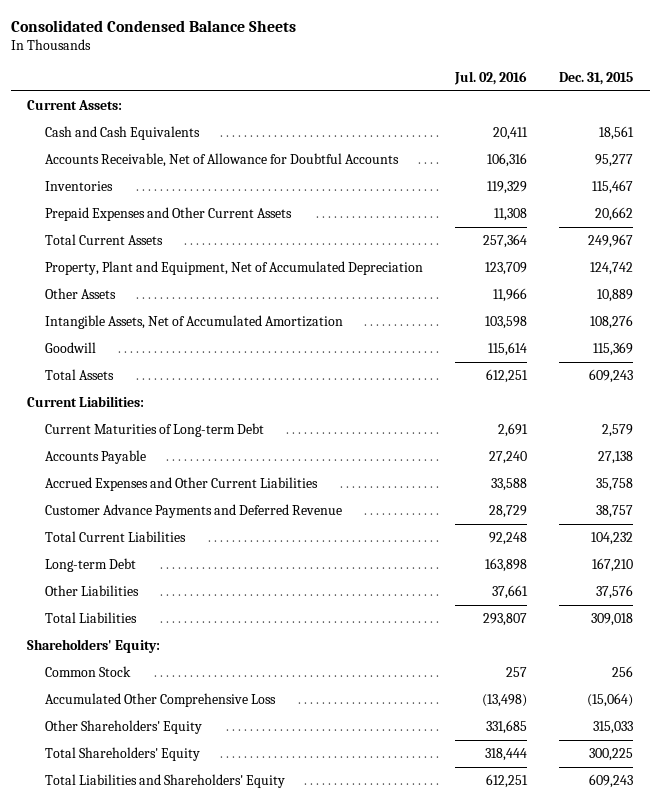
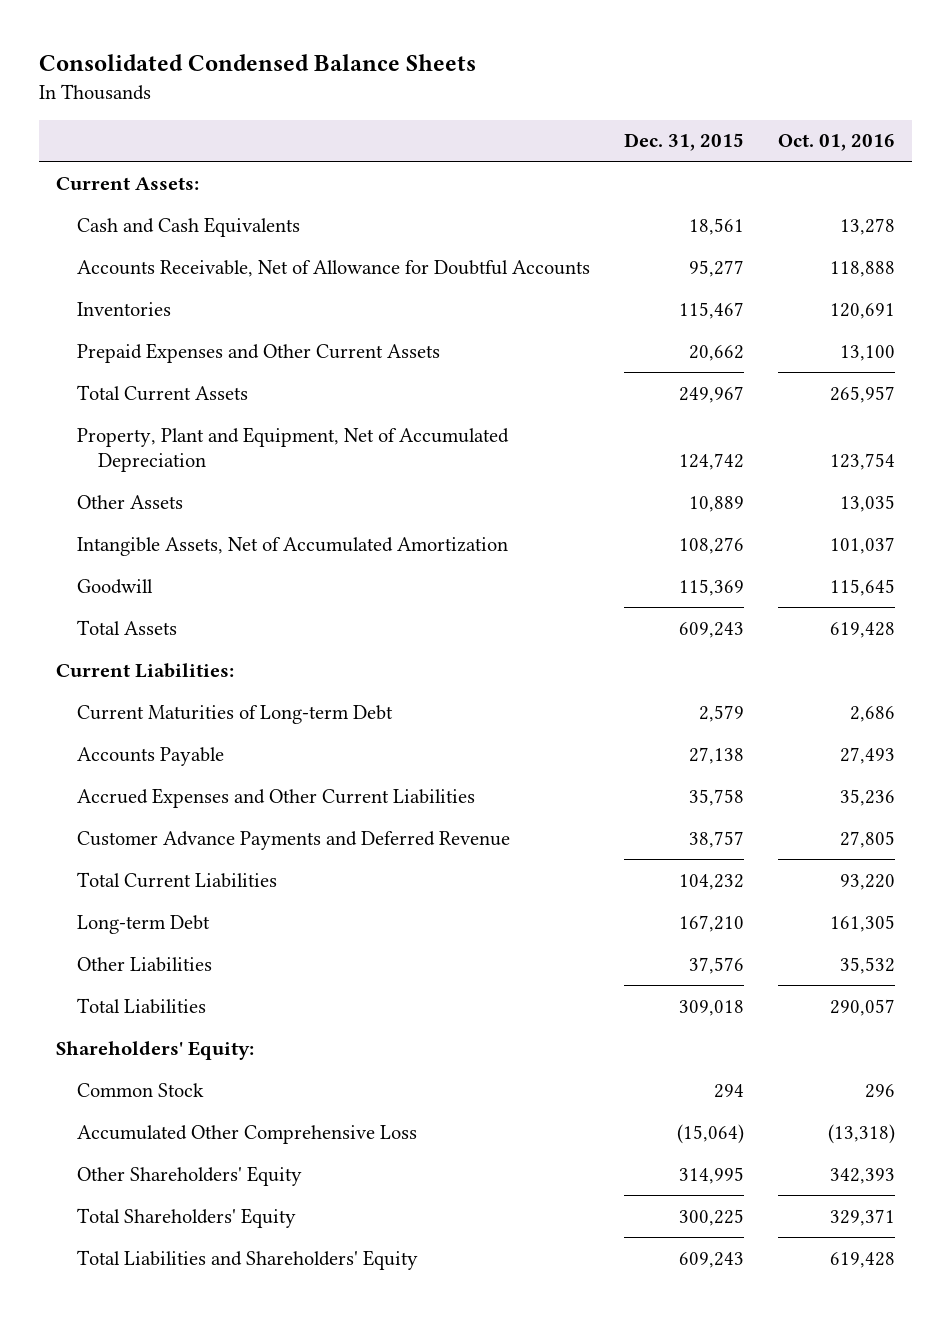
[453,70,527,85] Jul. 02, 2016 -> none
none -> [778,134,896,152] Oct. 01, 2016
[612,666,634,678] 256 -> [714,1083,745,1098] 294
[593,721,634,735] 315,033 -> [679,1166,745,1184] 314,995

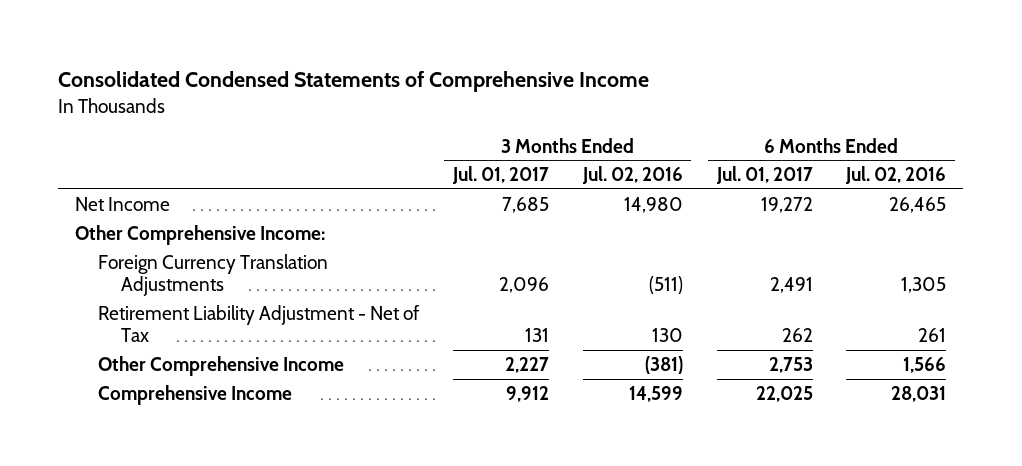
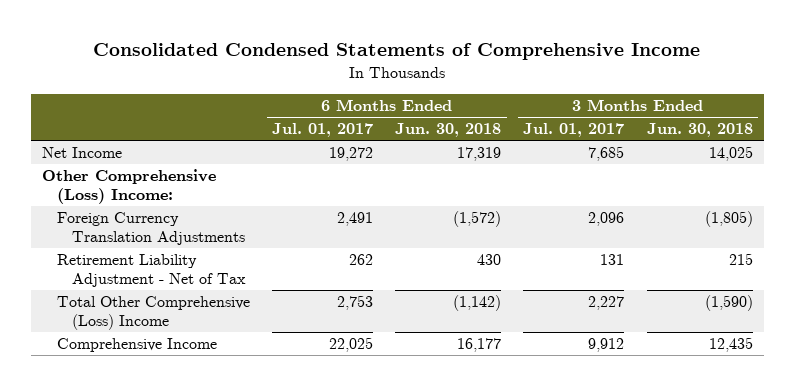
[581,166,683,185] Jul. 02, 2016 -> none
[845,166,947,185] Jul. 02, 2016 -> none
none -> [395,123,502,138] Jun. 30, 2018
none -> [646,123,753,138] Jun. 30, 2018
[75,224,326,245] Other Comprehensive Income: -> [42,169,217,205] Other Comprehensive (Loss) Income:
[97,355,344,376] Other Comprehensive Income -> [57,296,251,331] Total Other Comprehensive (Loss) Income

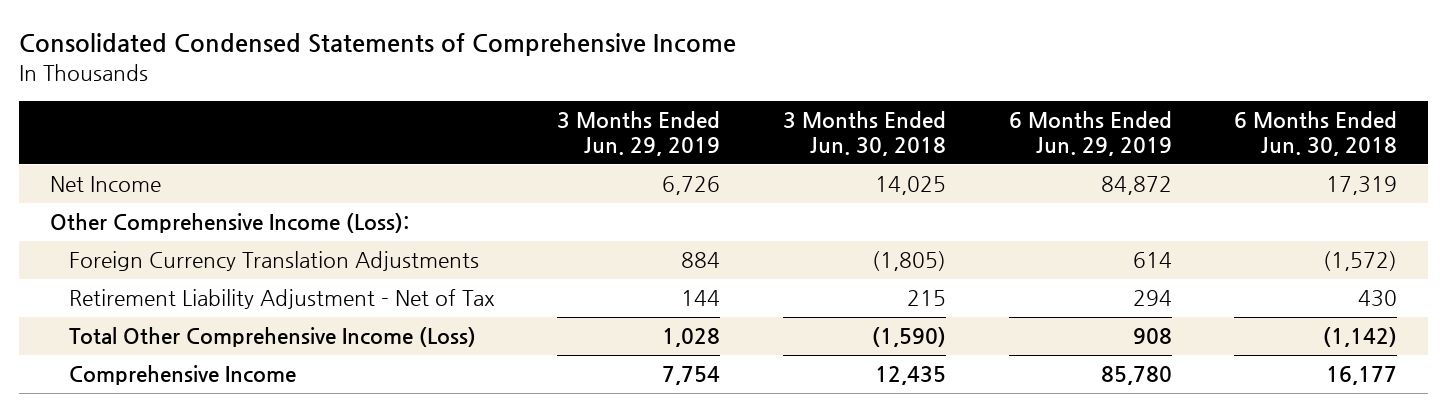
[272,123,374,138] Jul. 01, 2017 -> none
[523,123,625,138] Jul. 01, 2017 -> none
none -> [557,110,721,157] 3 Months Ended Jun. 29, 2019
none -> [1008,110,1172,157] 6 Months Ended Jun. 29, 2019
[42,169,217,205] Other Comprehensive (Loss) Income: -> [49,213,409,234] Other Comprehensive Income (Loss):
[57,296,251,331] Total Other Comprehensive (Loss) Income -> [69,327,477,348] Total Other Comprehensive Income (Loss)

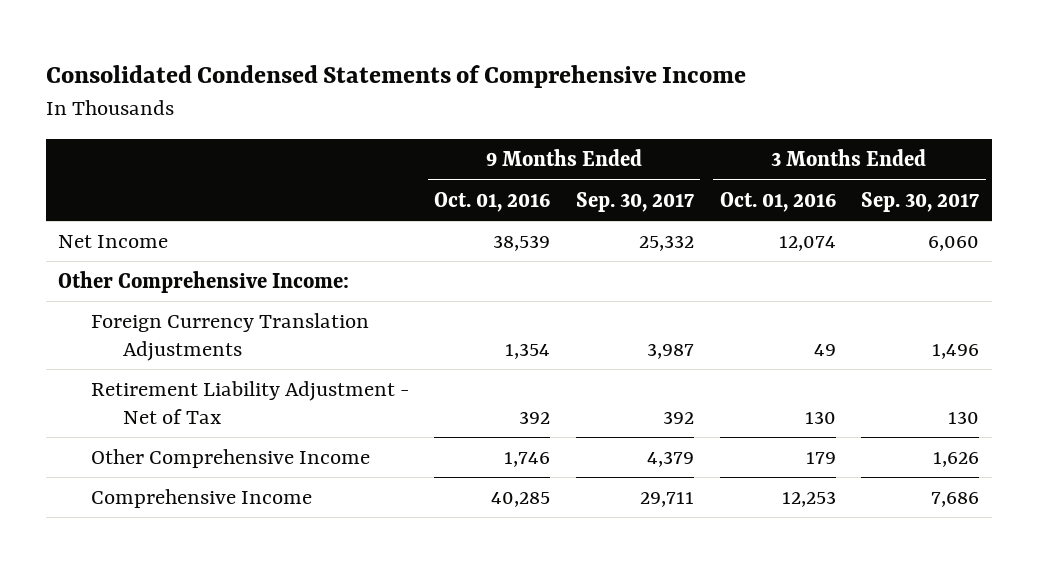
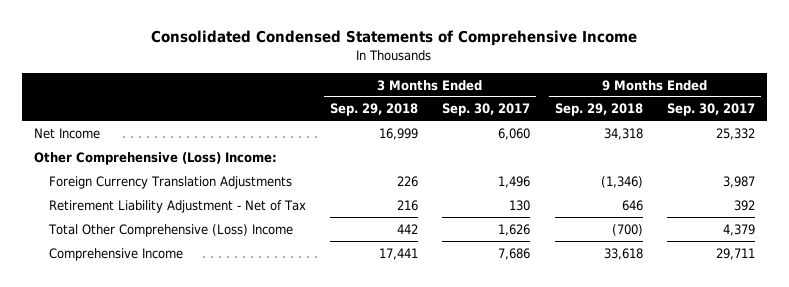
[434,191,551,212] Oct. 01, 2016 -> none
[719,191,836,212] Oct. 01, 2016 -> none
none -> [330,103,419,117] Sep. 29, 2018
none -> [554,103,643,117] Sep. 29, 2018
[58,271,350,294] Other Comprehensive Income: -> [33,151,277,165] Other Comprehensive (Loss) Income:
[90,449,370,469] Other Comprehensive Income -> [47,223,293,237] Total Other Comprehensive (Loss) Income

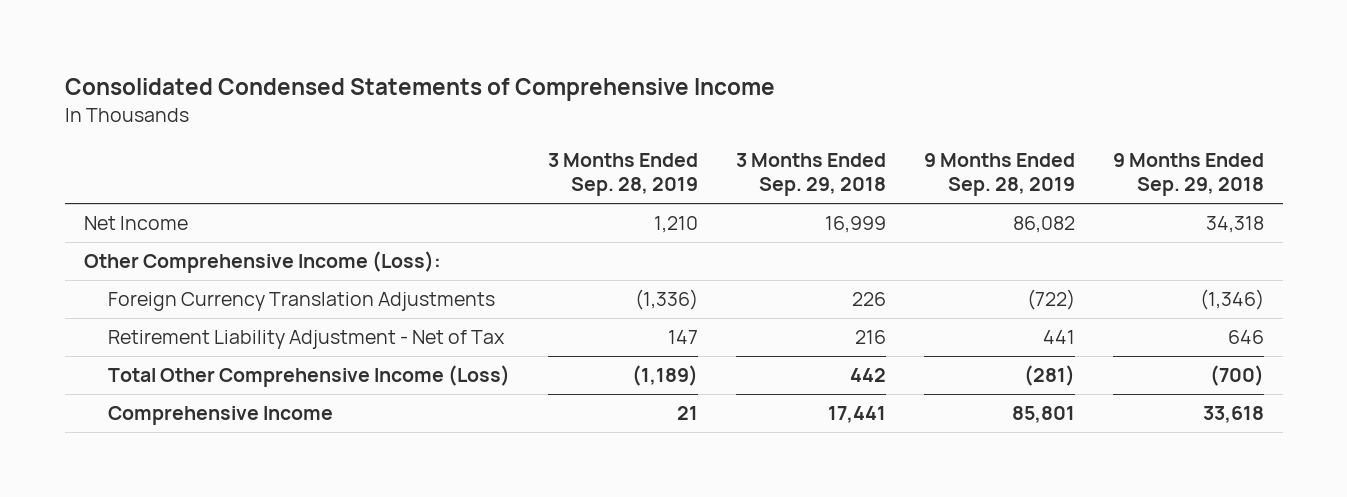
[442,103,531,117] Sep. 30, 2017 -> none
[666,103,755,117] Sep. 30, 2017 -> none
none -> [548,153,699,197] 3 Months Ended Sep. 28, 2019
none -> [923,153,1075,197] 9 Months Ended Sep. 28, 2019
[33,151,277,165] Other Comprehensive (Loss) Income: -> [83,251,441,274] Other Comprehensive Income (Loss):
[47,223,293,237] Total Other Comprehensive (Loss) Income -> [108,365,511,388] Total Other Comprehensive Income (Loss)

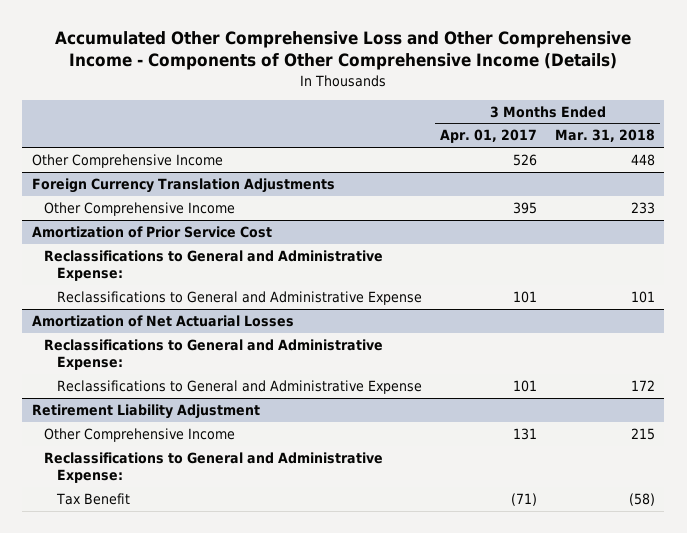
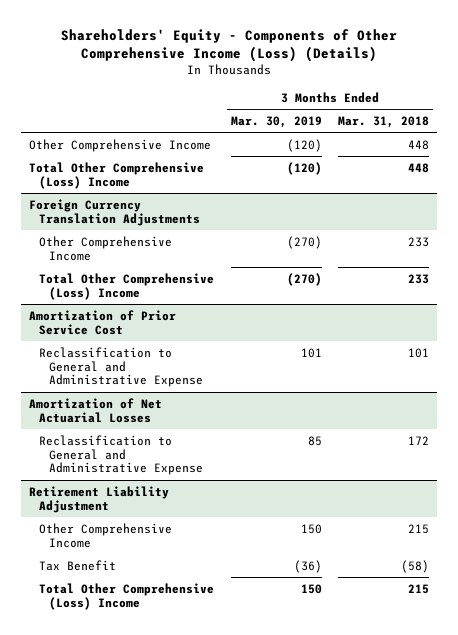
[55,31,632,71] Accumulated Other Comprehensive Loss and Other Comprehensive Income - Components of Other Comprehensive Income (Details) -> [61,28,398,63] Shareholders' Equity - Components of Other Comprehensive Income (Loss) (Details)
[439,129,537,144] Apr. 01, 2017 -> none
none -> [230,115,322,128] Mar. 30, 2019
none -> [29,161,205,189] Total Other Comprehensive (Loss) Income
none -> [39,272,215,300] Total Other Comprehensive (Loss) Income
[44,250,384,282] Reclassifications to General and Administrative Expense: -> none
[56,291,422,306] Reclassifications to General and Administrative Expense -> [39,346,204,388] Reclassification to General and Administrative Expense
[44,339,384,371] Reclassifications to General and Administrative Expense: -> none
[56,380,422,395] Reclassifications to General and Administrative Expense -> [39,434,204,476] Reclassification to General and Administrative Expense
[44,452,384,484] Reclassifications to General and Administrative Expense: -> none
none -> [39,582,215,610] Total Other Comprehensive (Loss) Income

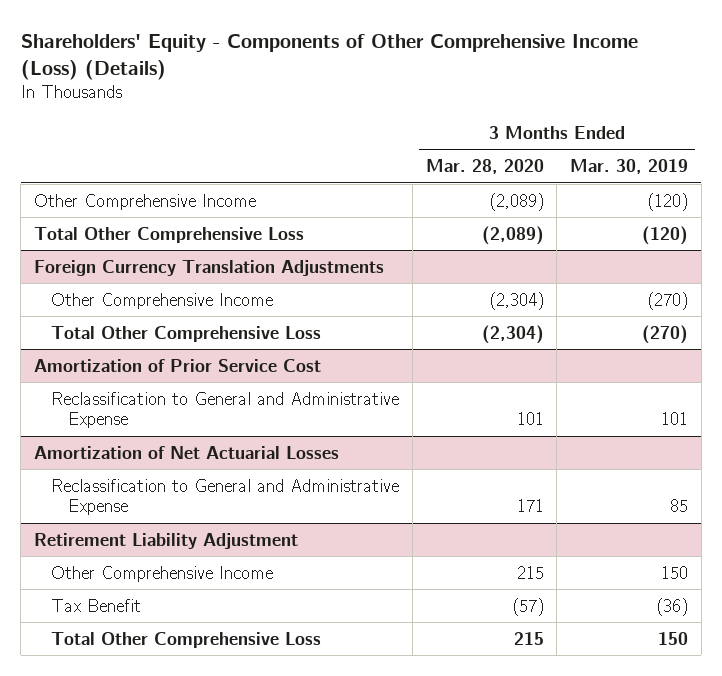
[337,115,429,128] Mar. 31, 2018 -> none
none -> [425,159,544,175] Mar. 28, 2020
[29,161,205,189] Total Other Comprehensive (Loss) Income -> [33,226,304,243] Total Other Comprehensive Loss
[39,272,215,300] Total Other Comprehensive (Loss) Income -> [50,325,321,342] Total Other Comprehensive Loss
[39,582,215,610] Total Other Comprehensive (Loss) Income -> [50,631,321,648] Total Other Comprehensive Loss

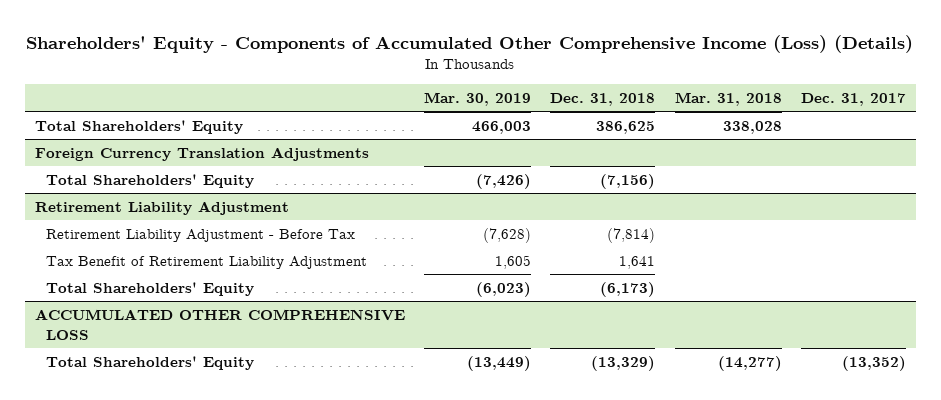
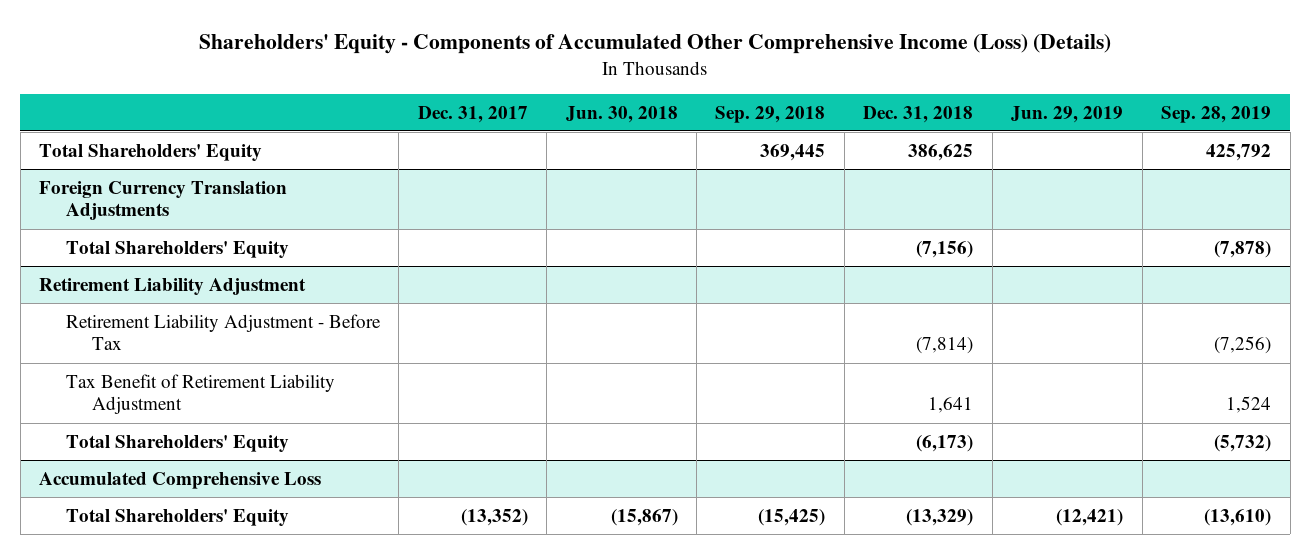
[423,92,531,107] Mar. 30, 2019 -> none
[674,92,782,107] Mar. 31, 2018 -> none
none -> [565,105,678,123] Jun. 30, 2018
none -> [715,105,826,123] Sep. 29, 2018
none -> [1011,105,1124,123] Jun. 29, 2019
none -> [1161,105,1272,123] Sep. 28, 2019
[34,308,405,340] ACCUMULATED OTHER COMPREHENSIVE LOSS -> [39,471,322,489] Accumulated Comprehensive Loss

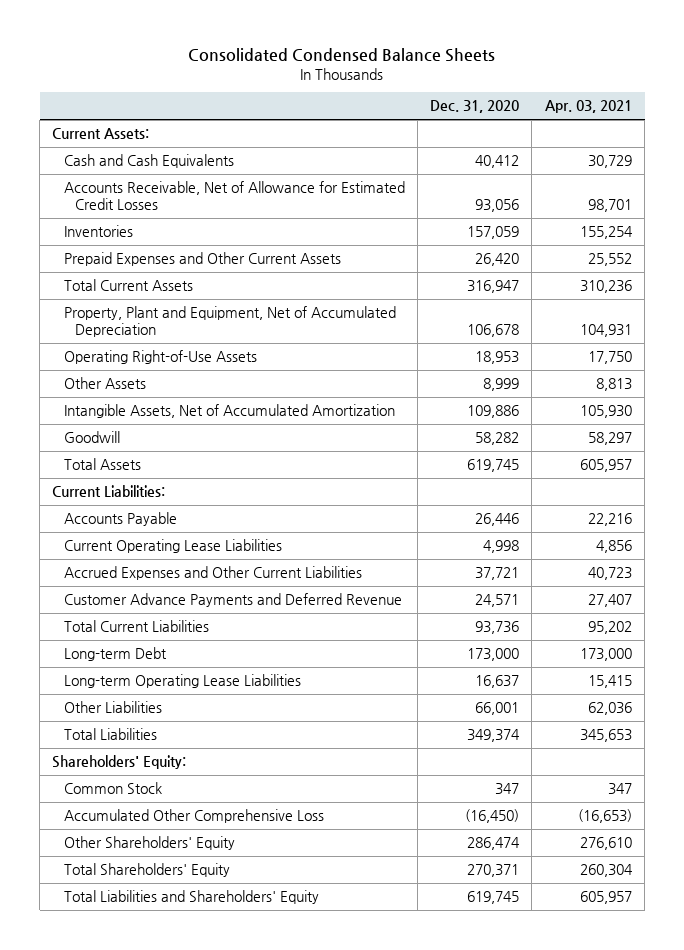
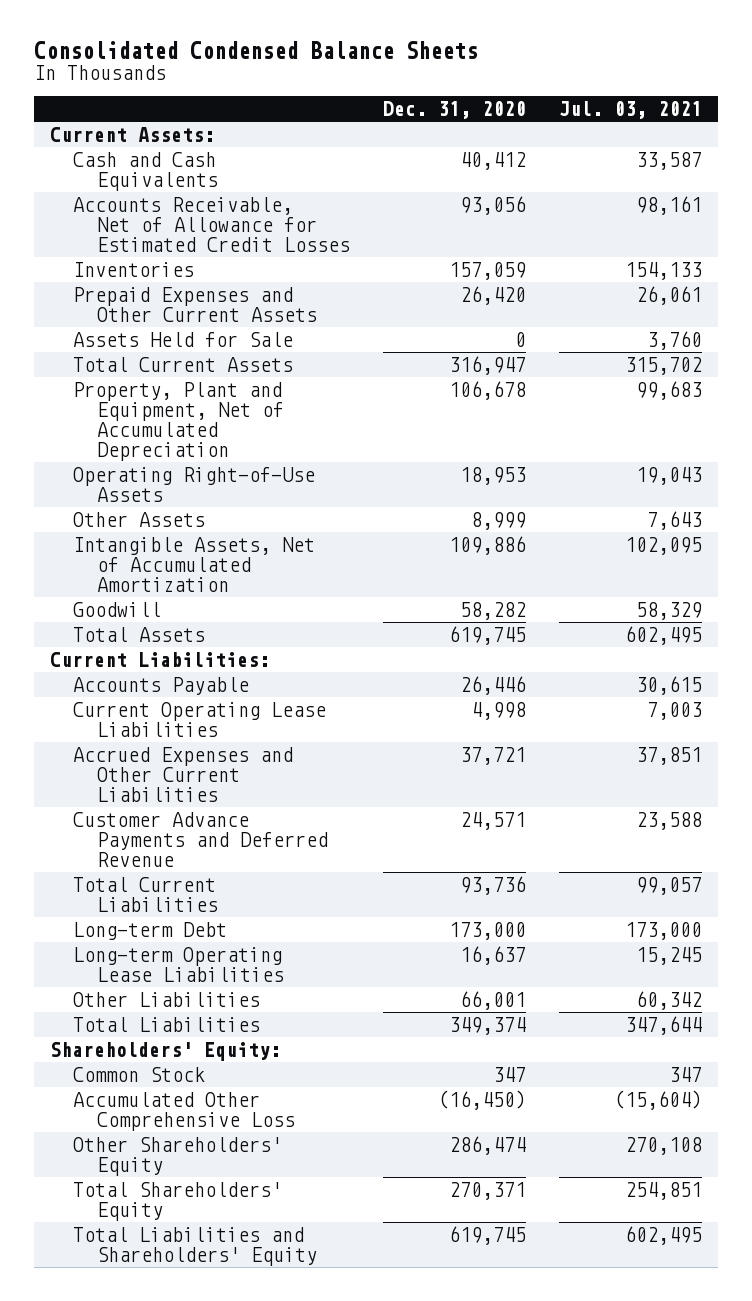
[544,100,632,114] Apr. 03, 2021 -> none
none -> [558,101,702,120] Jul. 03, 2021
none -> [73,331,294,347] Assets Held for Sale

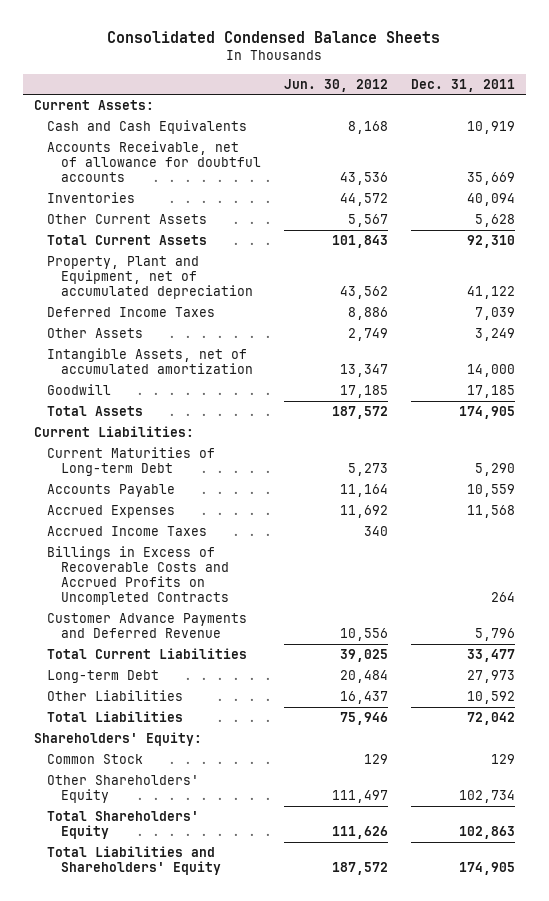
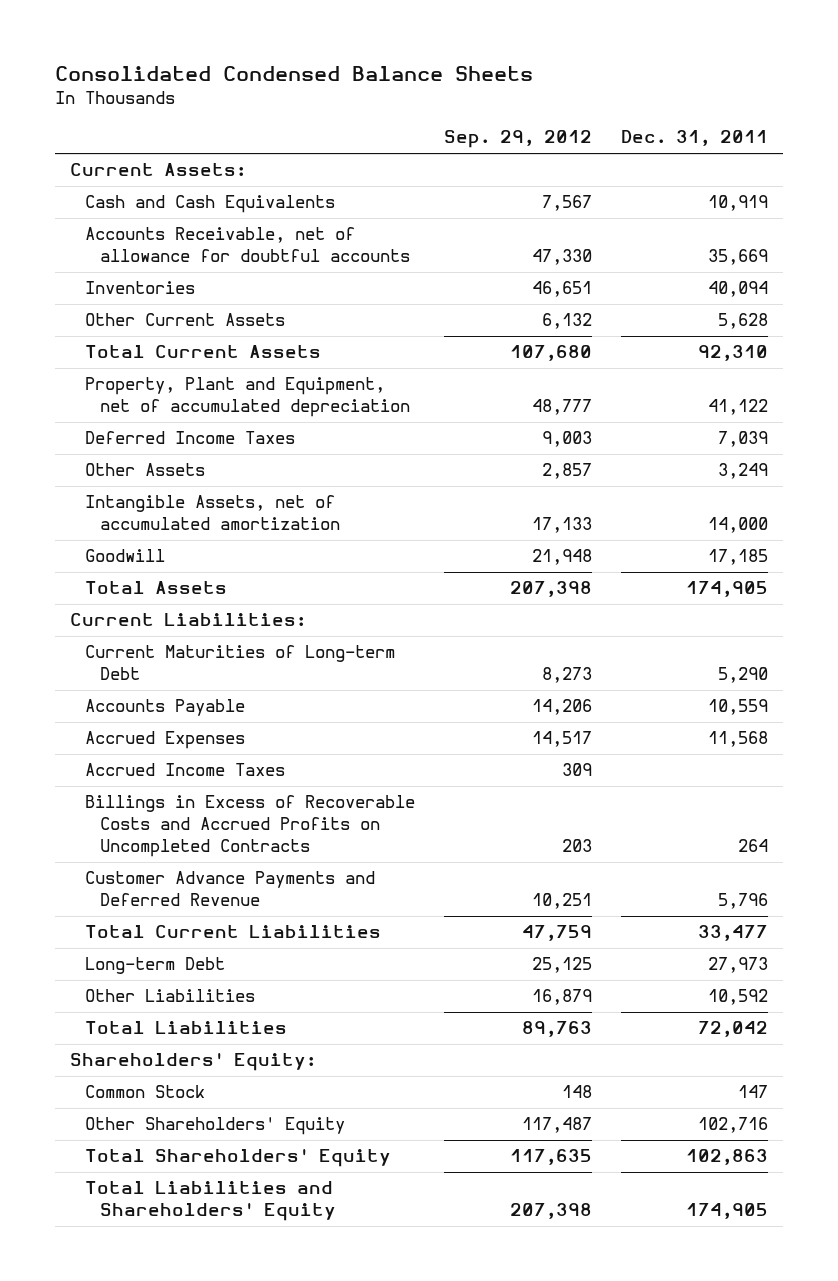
[283,78,388,92] Jun. 30, 2012 -> none
none -> [444,130,593,149] Sep. 29, 2012
[490,754,515,765] 129 -> [738,1085,769,1099] 147
[458,790,515,804] 102,734 -> [698,1117,769,1134] 102,716

